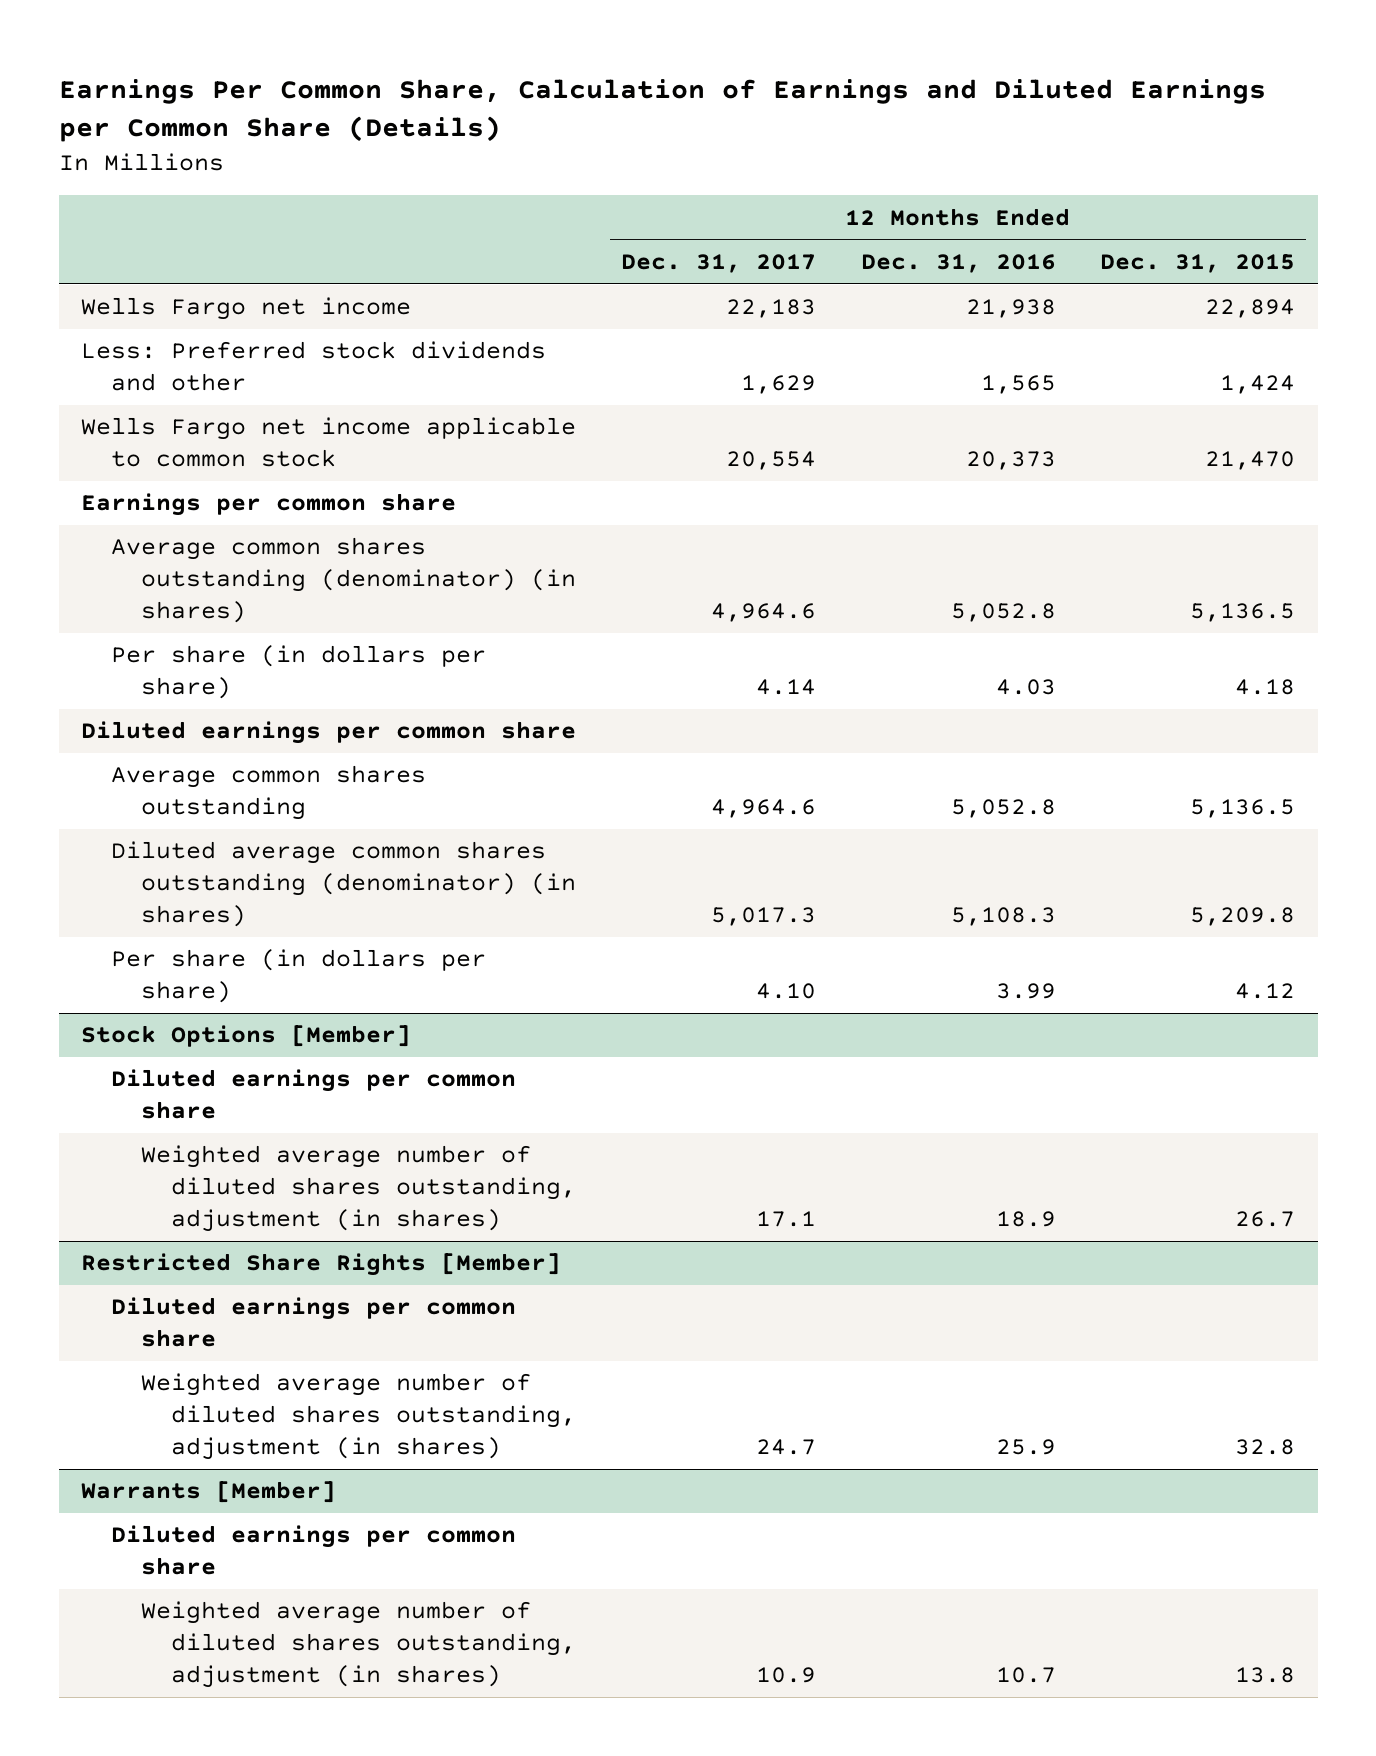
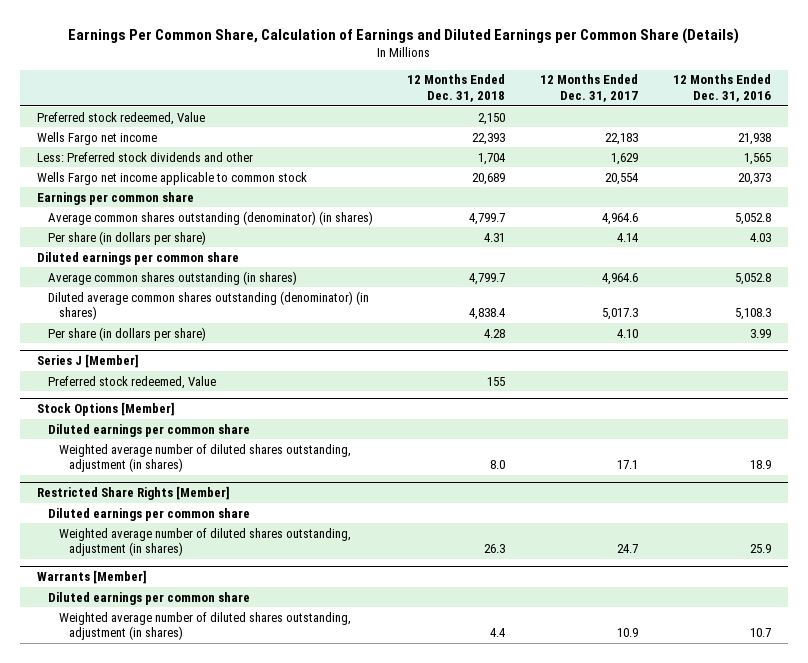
[1100,253,1296,273] Dec. 31, 2015 -> none
none -> [407,74,506,103] 12 Months Ended Dec. 31, 2018
none -> [36,111,205,125] Preferred stock redeemed, Value
[111,765,427,821] Average common shares outstanding -> [47,270,297,285] Average common shares outstanding (in shares)
none -> [36,354,139,369] Series J [Member]
none -> [47,375,216,389] Preferred stock redeemed, Value

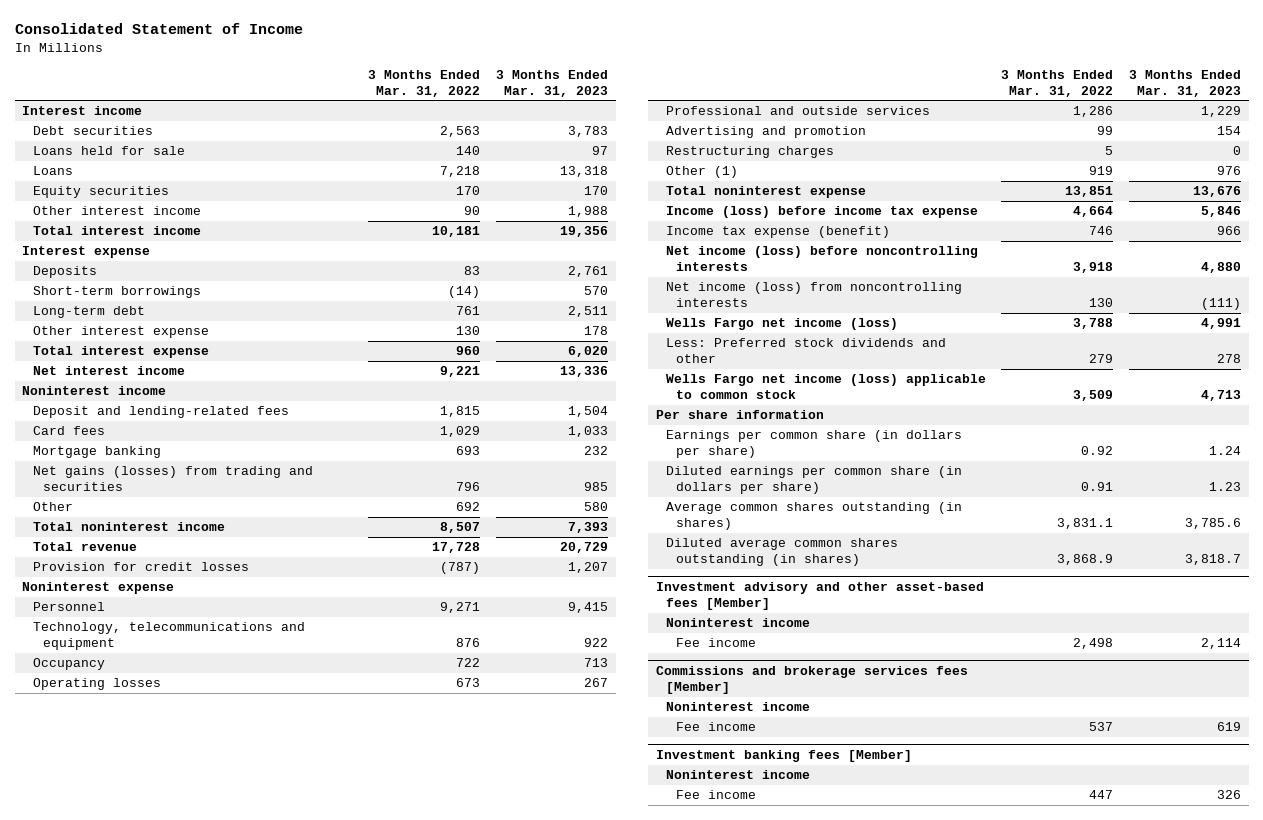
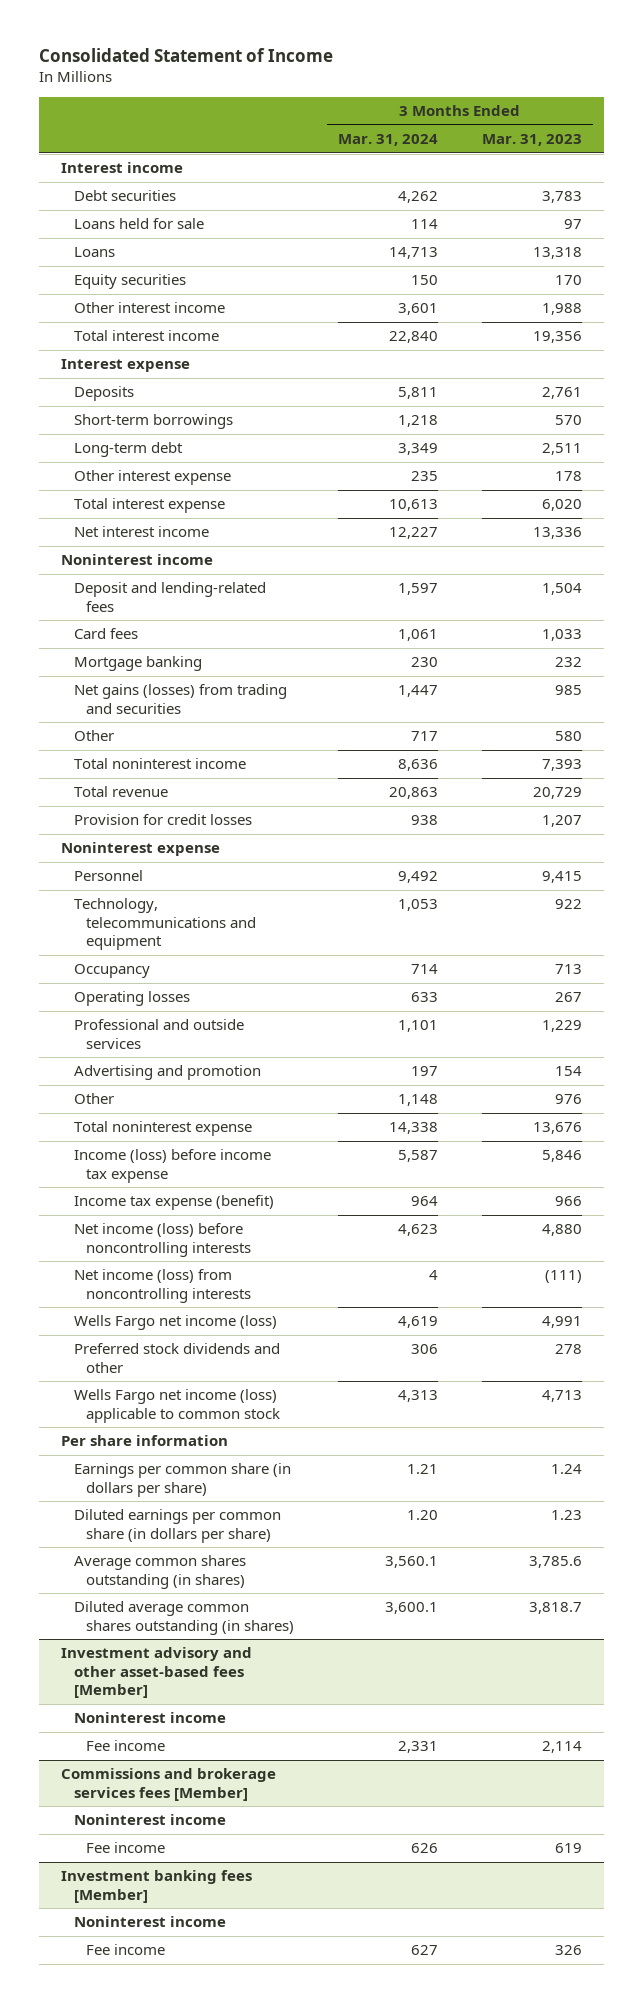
[368,69,481,97] 3 Months Ended Mar. 31, 2022 -> none
none -> [338,134,439,147] Mar. 31, 2024
[665,146,834,159] Restructuring charges -> none
[665,166,738,179] Other (1) -> [73,1093,114,1105] Other
[665,338,946,363] Less: Preferred stock dividends and other -> [73,1343,280,1373] Preferred stock dividends and other

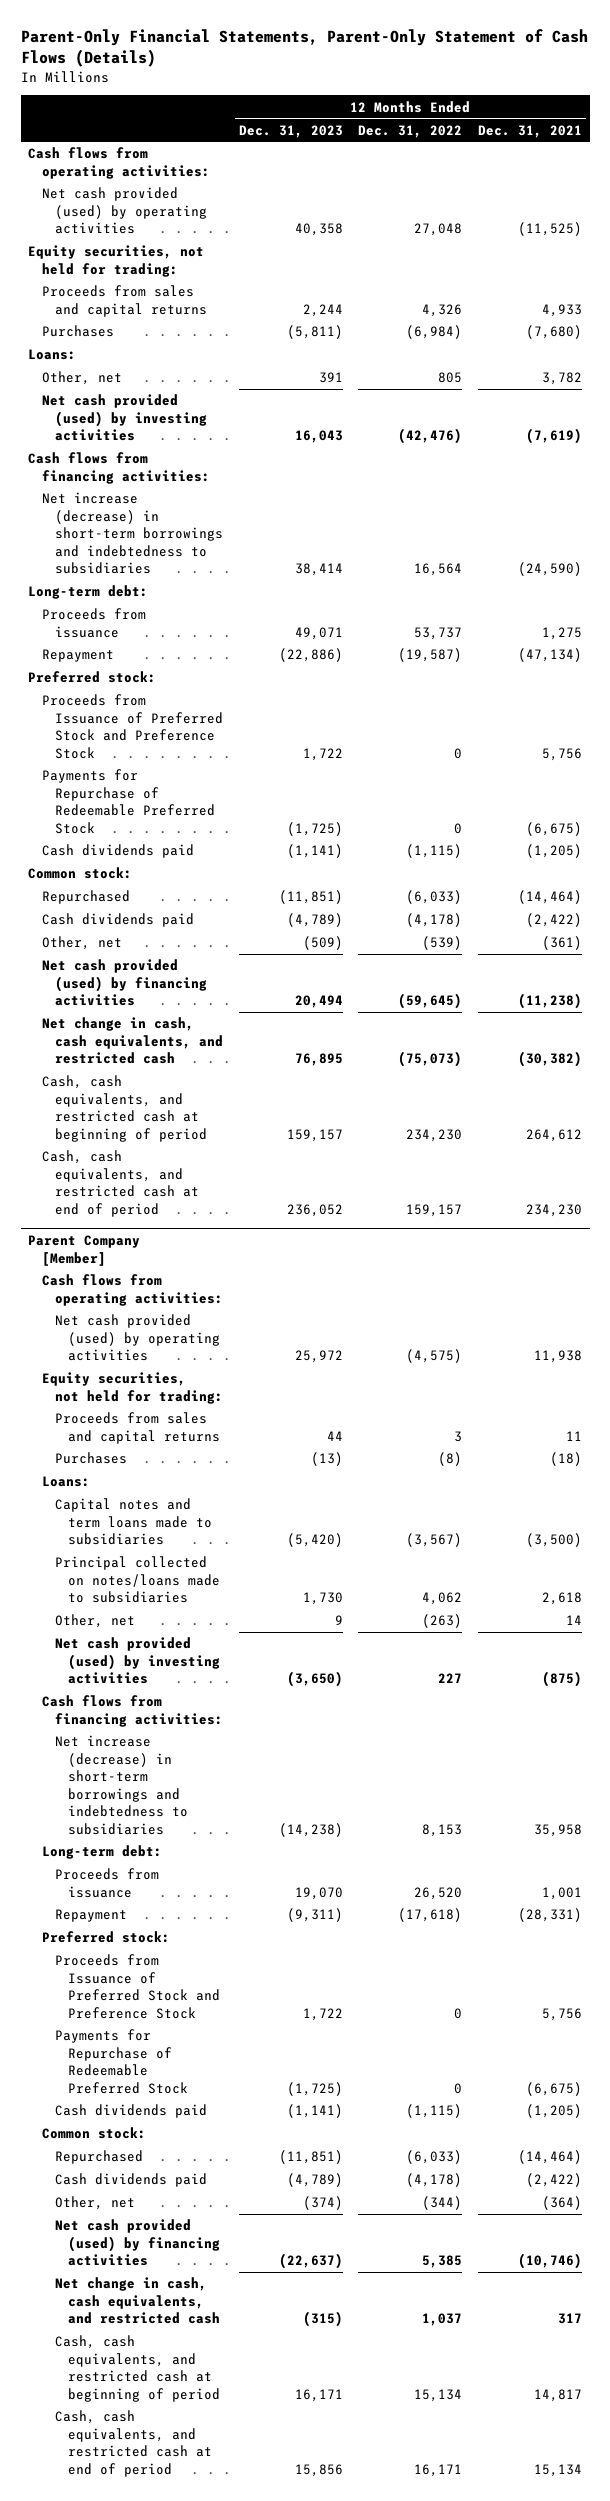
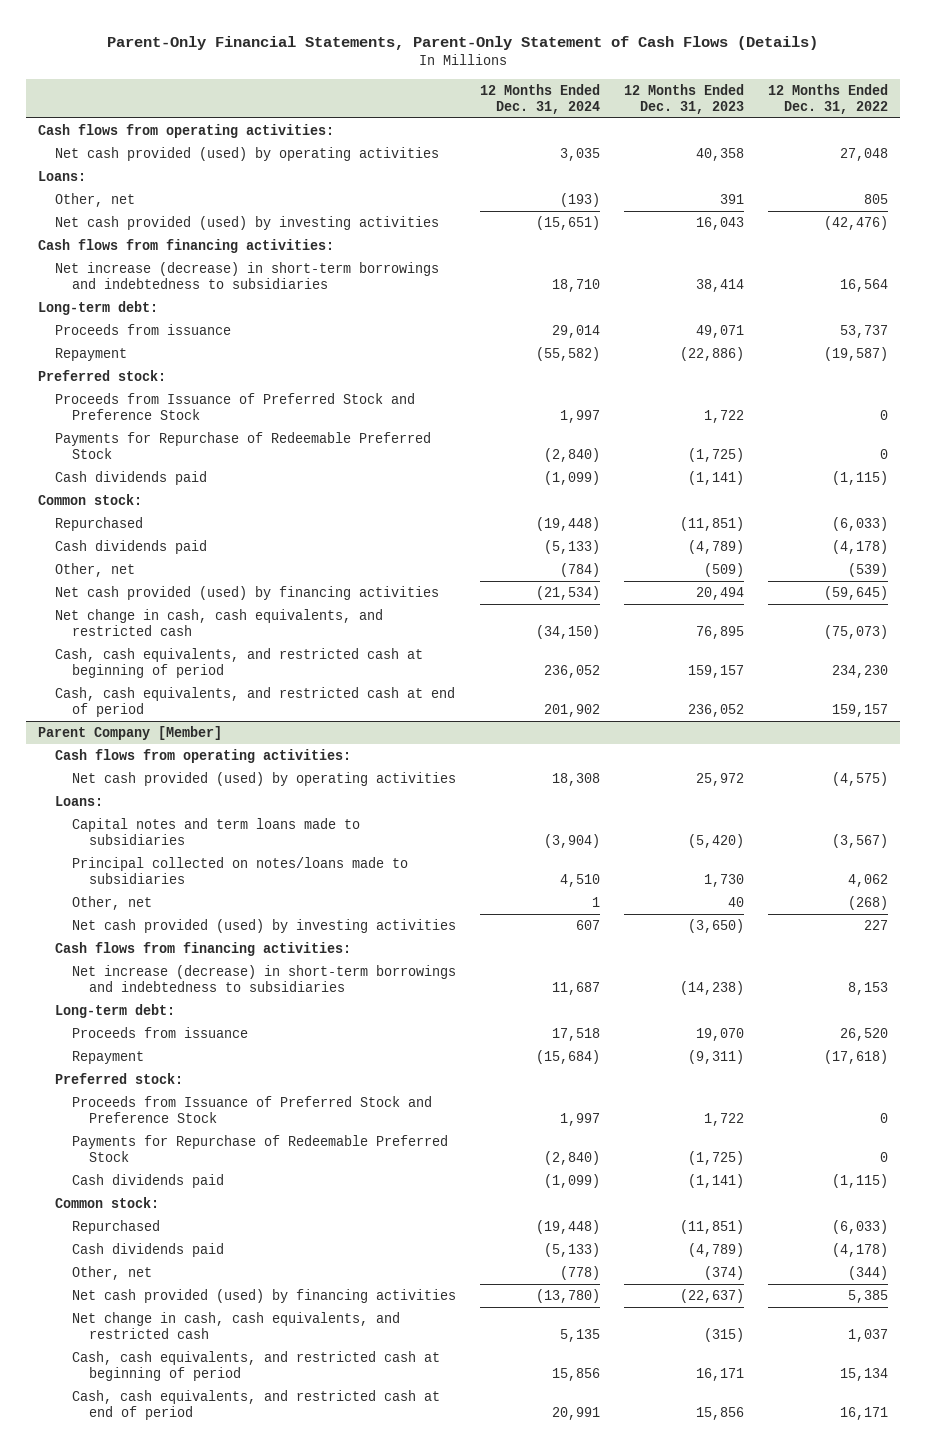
[477,124,582,138] Dec. 31, 2021 -> none
none -> [479,83,600,114] 12 Months Ended Dec. 31, 2024
[28,245,205,277] Equity securities, not held for trading: -> none
[41,285,207,317] Proceeds from sales and capital returns -> none
[41,325,114,338] Purchases -> none
[41,1372,223,1404] Equity securities, not held for trading: -> none
[54,1412,220,1444] Proceeds from sales and capital returns -> none
[54,1452,127,1465] Purchases -> none
[334,1615,343,1626] 9 -> [727,897,744,908] 40
[422,1614,463,1629] (263) -> [847,896,888,911] (268)

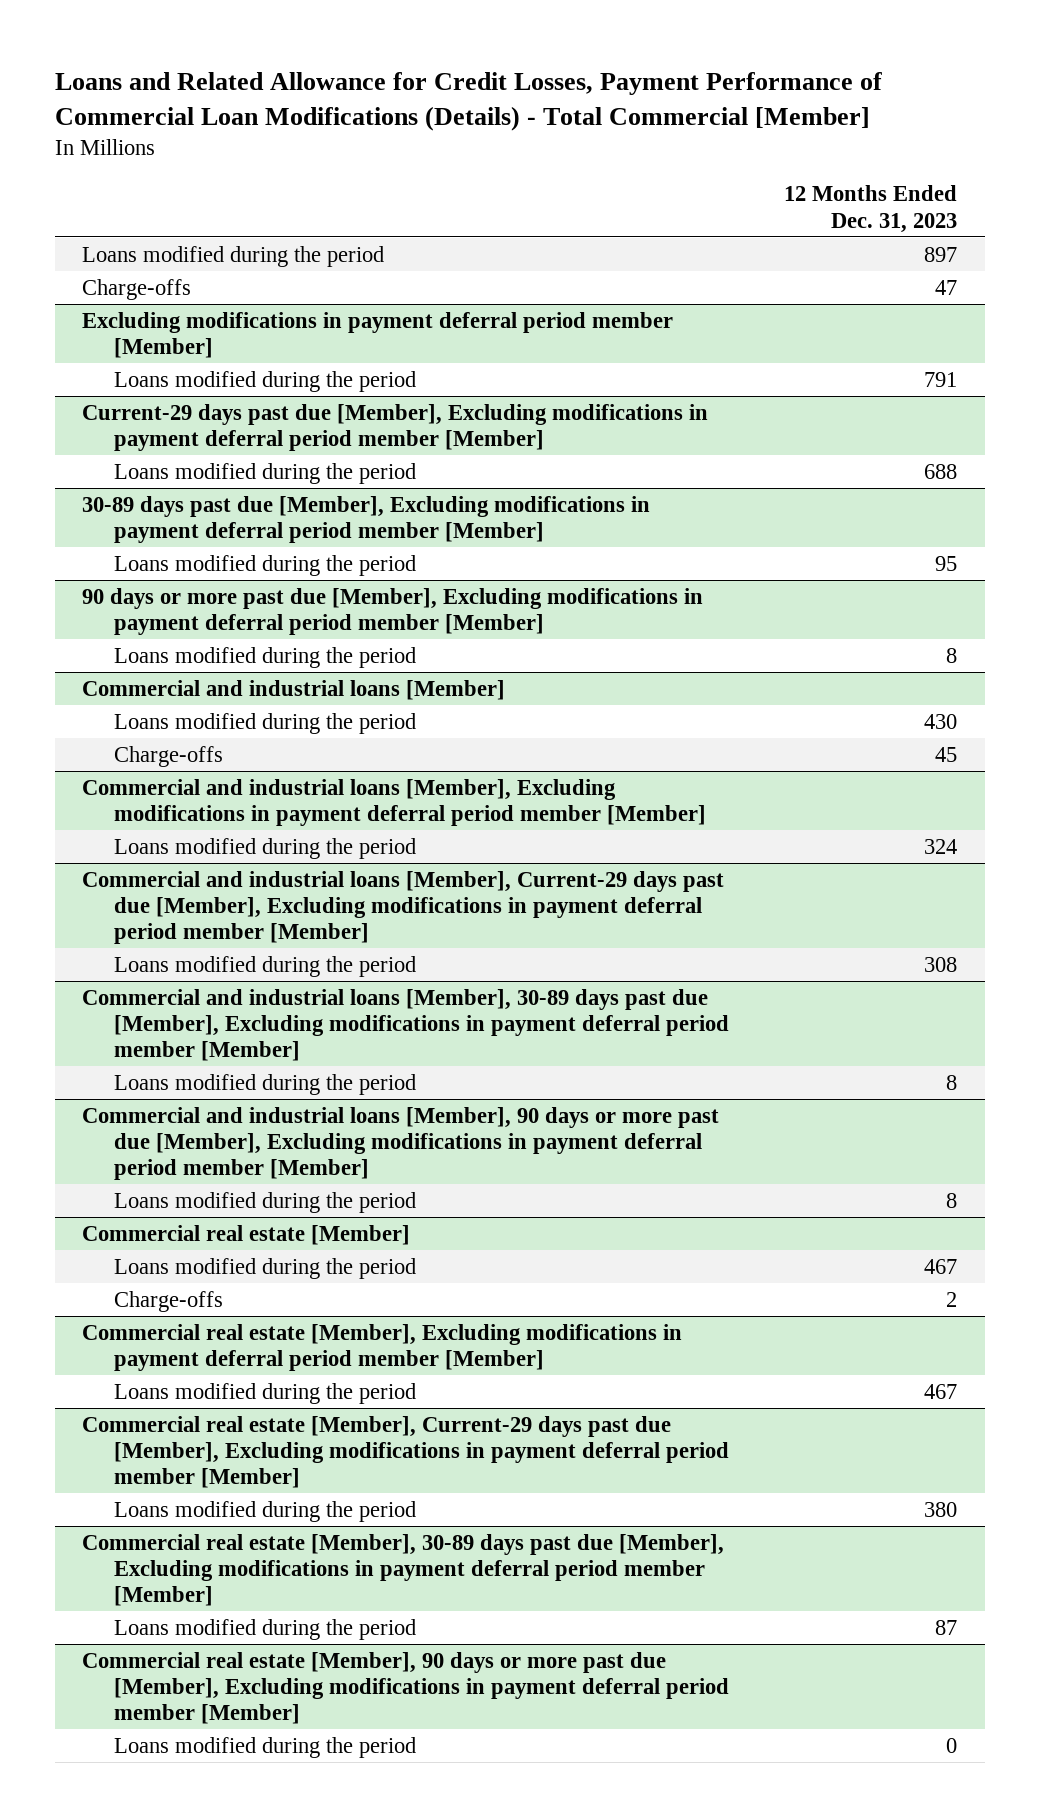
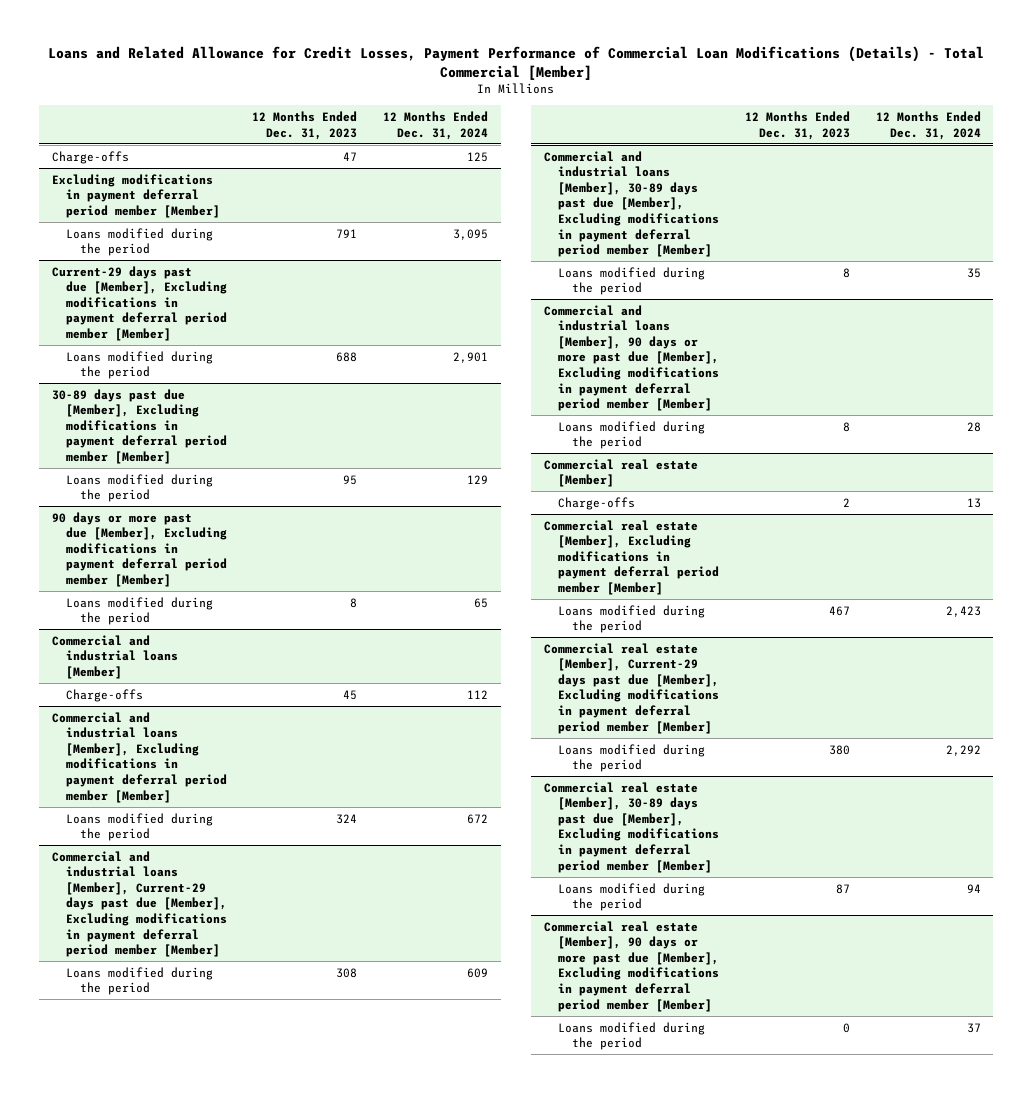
none -> [382,111,488,140] 12 Months Ended Dec. 31, 2024
[82,245,385,267] Loans modified during the period -> none
[114,712,417,734] Loans modified during the period -> none
[114,1257,417,1279] Loans modified during the period -> none

